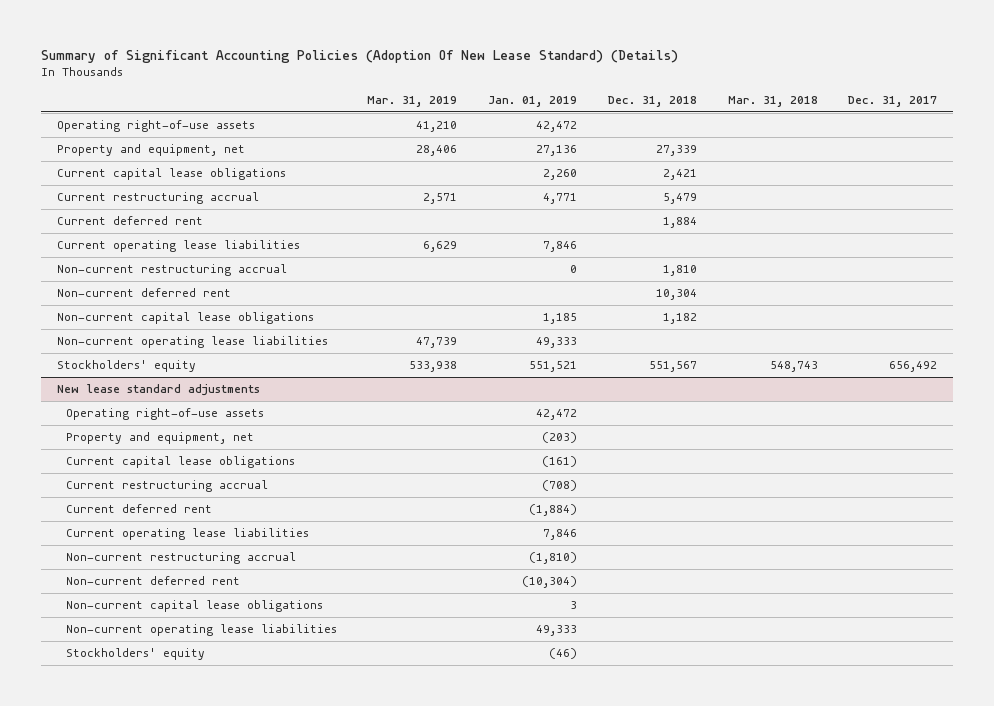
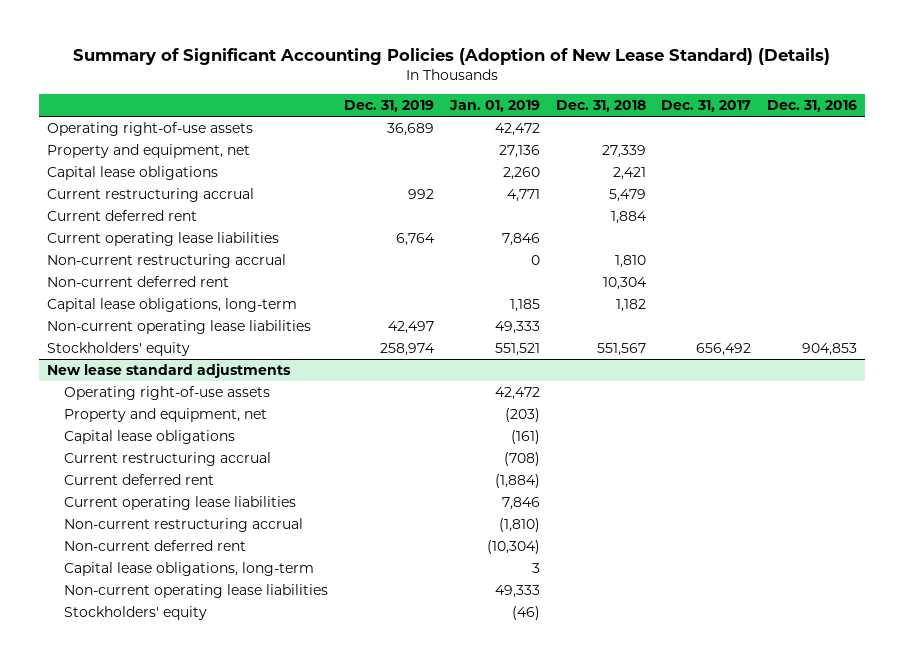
[41,49,679,63] Summary of Significant Accounting Policies (Adoption Of New Lease Standard) (Details) -> [72,47,830,65] Summary of Significant Accounting Policies (Adoption of New Lease Standard) (Details)
[367,95,458,107] Mar. 31, 2019 -> none
[727,95,818,107] Mar. 31, 2018 -> none
none -> [344,100,435,113] Dec. 31, 2019
none -> [767,100,858,113] Dec. 31, 2016
[56,168,286,181] Current capital lease obligations -> [46,165,218,180] Capital lease obligations
[56,312,314,325] Non-current capital lease obligations -> [46,297,297,312] Capital lease obligations, long-term
[65,456,295,469] Current capital lease obligations -> [64,429,236,444] Capital lease obligations
[65,600,323,613] Non-current capital lease obligations -> [64,561,315,576] Capital lease obligations, long-term

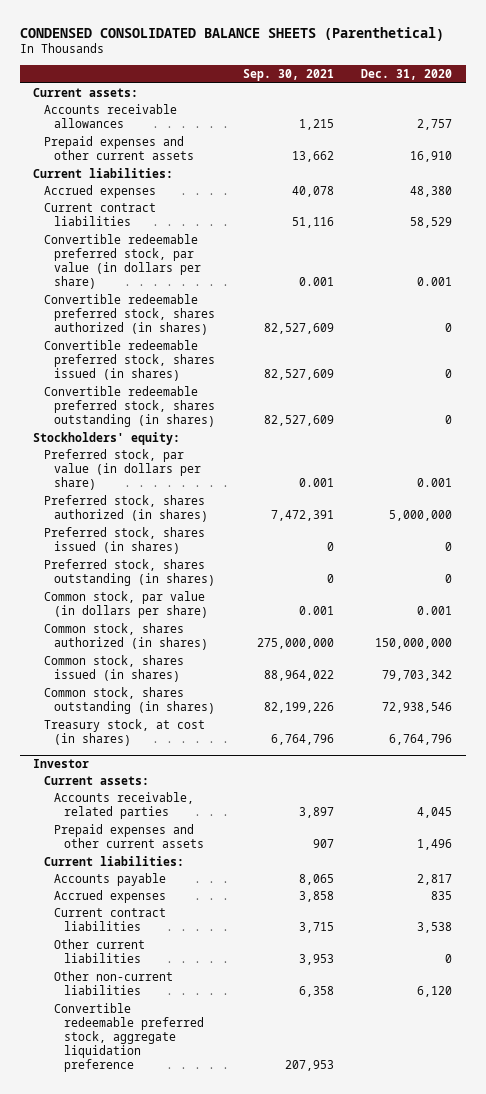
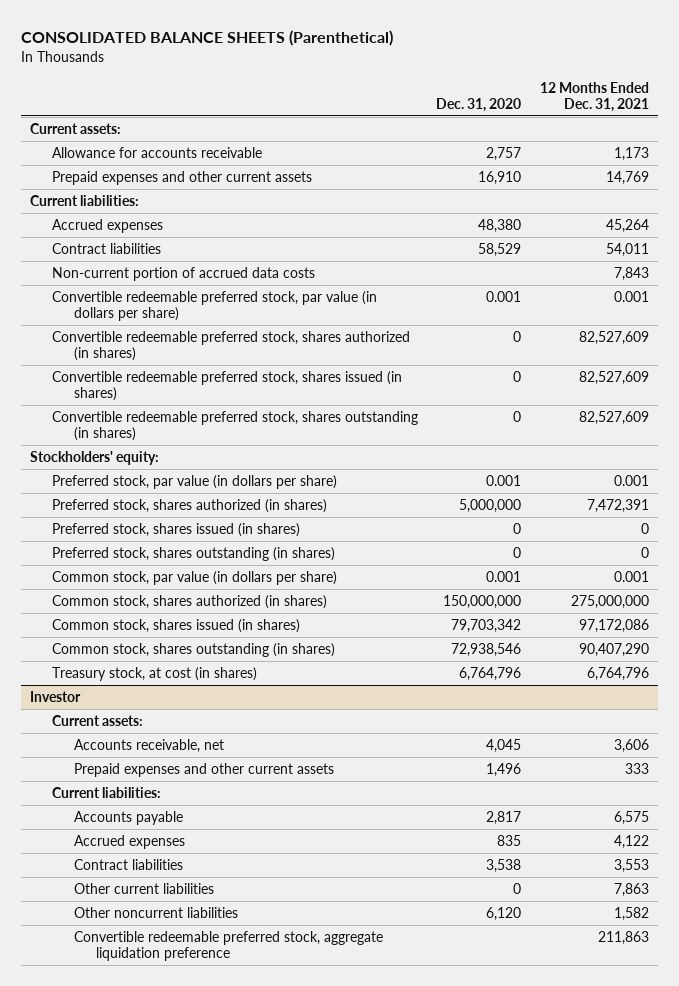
[19,26,444,41] CONDENSED CONSOLIDATED BALANCE SHEETS (Parenthetical) -> [20,29,393,46] CONSOLIDATED BALANCE SHEETS (Parenthetical)
[242,68,334,81] Sep. 30, 2021 -> none
none -> [540,81,650,113] 12 Months Ended Dec. 31, 2021
[43,103,177,129] Accounts receivable allowances -> [51,146,262,158] Allowance for accounts receivable
[43,202,156,227] Current contract liabilities -> [51,242,161,254] Contract liabilities
none -> [51,266,315,281] Non-current portion of accrued data costs
[53,791,194,820] Accounts receivable, related parties -> [73,738,224,753] Accounts receivable, net
[53,907,166,932] Current contract liabilities -> [73,858,183,870] Contract liabilities
[53,970,173,996] Other non-current liabilities -> [73,906,238,918] Other noncurrent liabilities

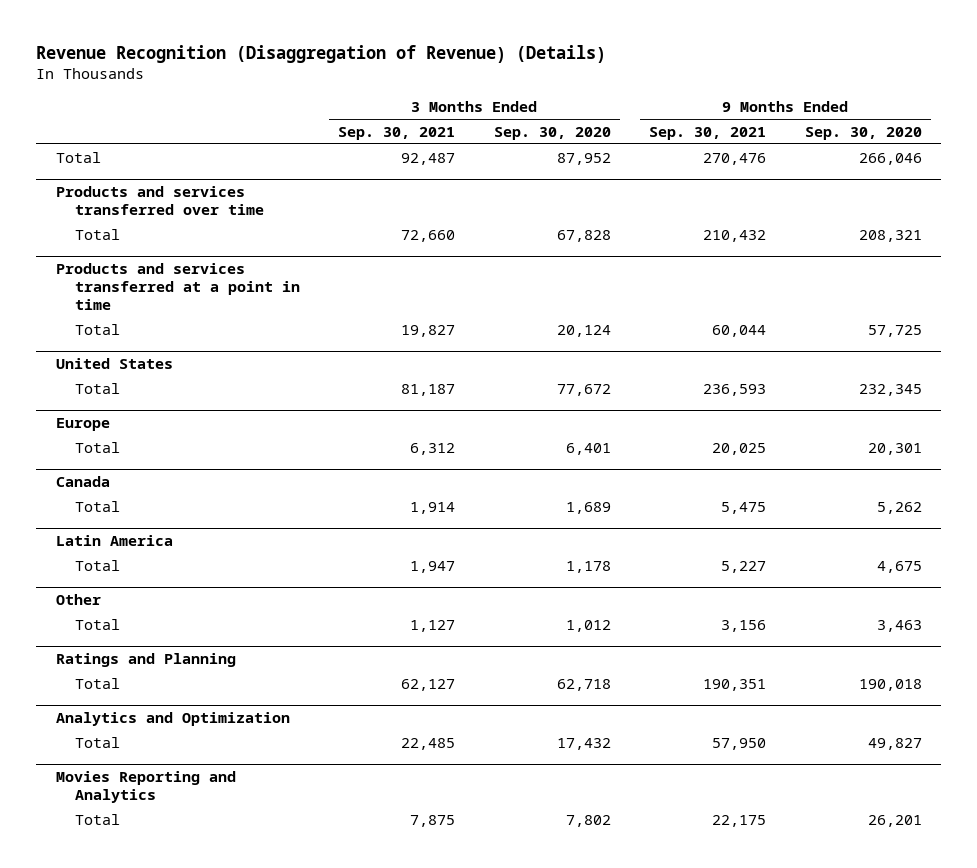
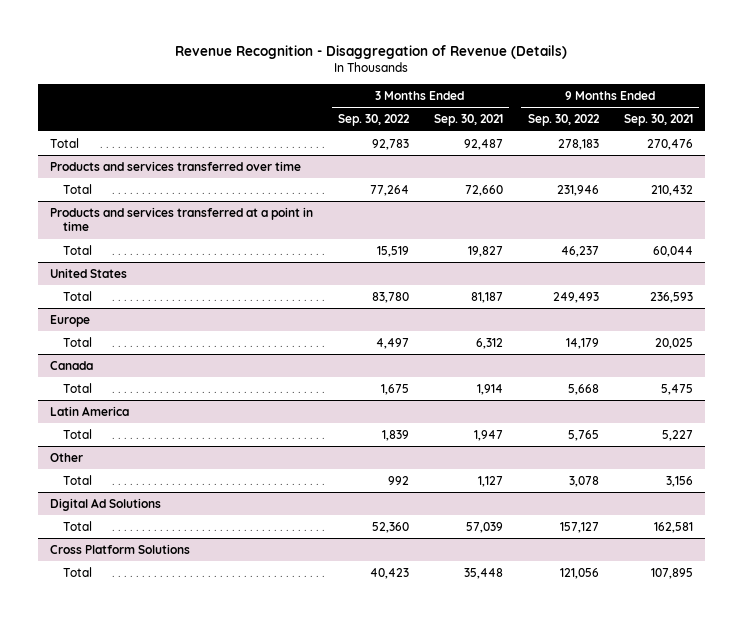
[36,45,607,64] Revenue Recognition (Disaggregation of Revenue) (Details) -> [175,45,568,60] Revenue Recognition - Disaggregation of Revenue (Details)
[493,126,611,140] Sep. 30, 2020 -> none
[804,126,922,140] Sep. 30, 2020 -> none
none -> [337,114,410,127] Sep. 30, 2022
none -> [527,114,600,127] Sep. 30, 2022
[55,652,236,667] Ratings and Planning -> none
[55,711,290,726] Analytics and Optimization -> none
[55,770,236,804] Movies Reporting and Analytics -> none
[74,813,120,825] Total -> none
none -> [50,497,162,511] Digital Ad Solutions
[401,678,456,691] 62,127 -> [465,521,503,533] 57,039
[703,678,767,691] 190,351 -> [653,521,693,533] 162,581
none -> [50,543,191,554] Cross Platform Solutions
[401,737,456,750] 22,485 -> [463,567,503,579] 35,448
[712,737,767,750] 57,950 -> [650,567,693,579] 107,895

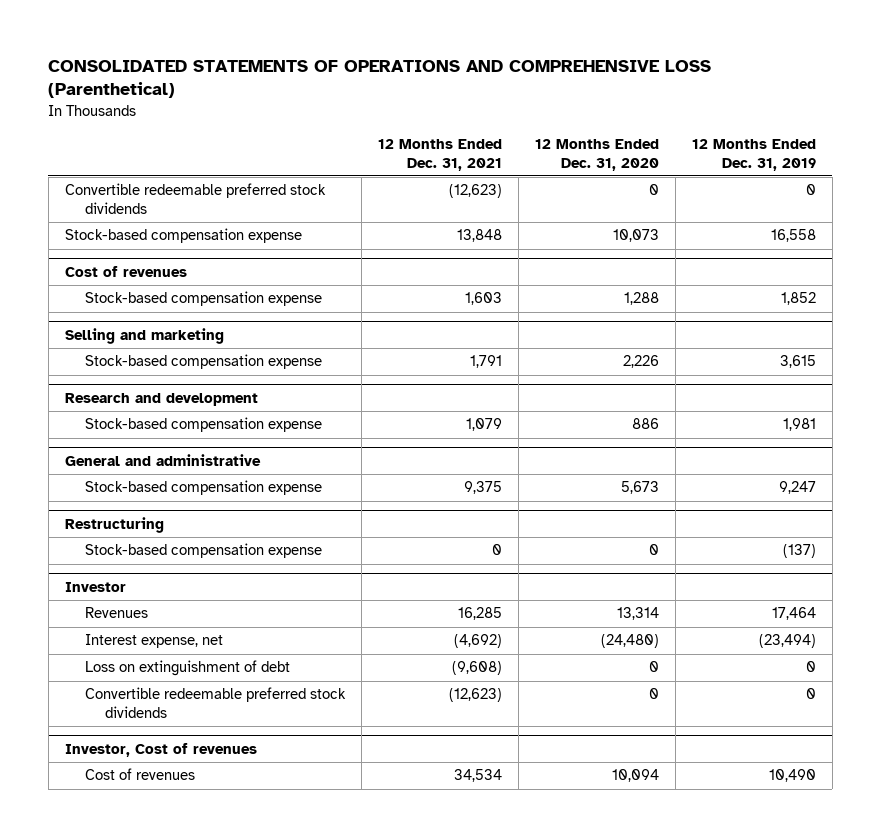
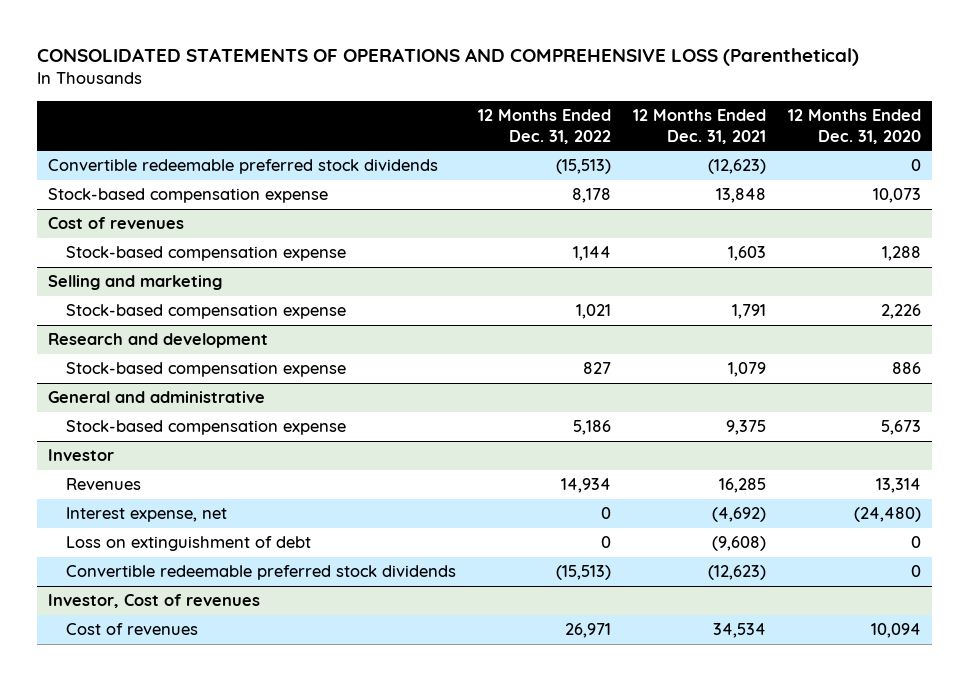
[691,139,816,171] 12 Months Ended Dec. 31, 2019 -> none
none -> [477,108,611,144] 12 Months Ended Dec. 31, 2022
[64,516,164,533] Restructuring -> none
[85,543,323,559] Stock-based compensation expense -> none

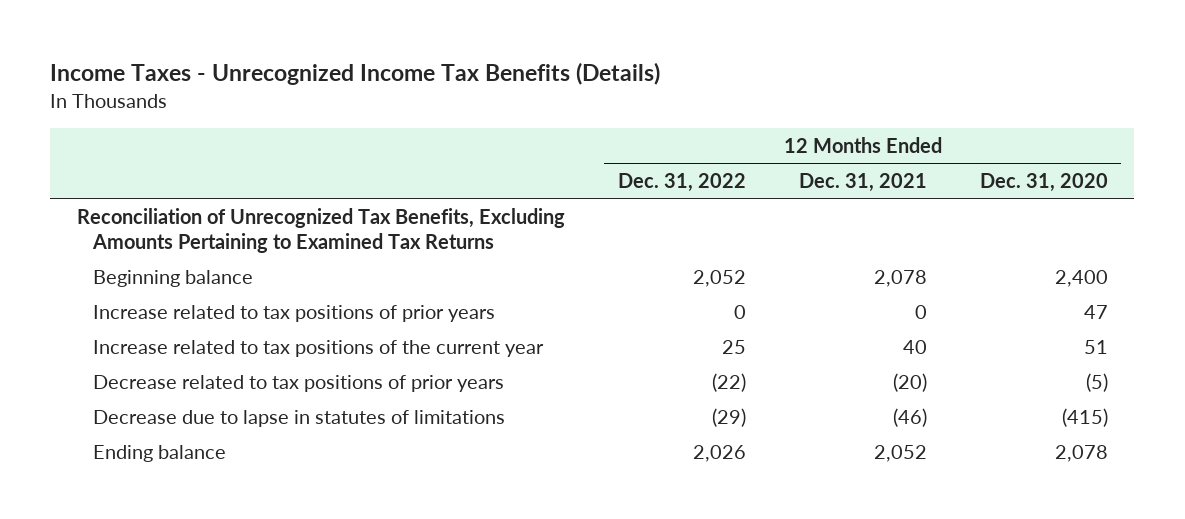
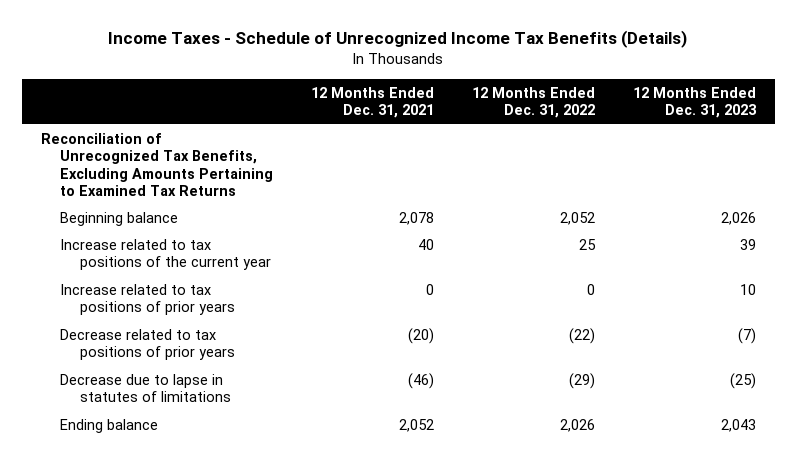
[50,62,661,86] Income Taxes - Unrecognized Income Tax Benefits (Details) -> [108,30,688,49] Income Taxes - Schedule of Unrecognized Income Tax Benefits (Details)
[979,172,1108,192] Dec. 31, 2020 -> none
none -> [632,86,757,119] 12 Months Ended Dec. 31, 2023
[93,304,496,322] Increase related to tax positions of prior years -> [60,283,236,316] Increase related to tax positions of prior years

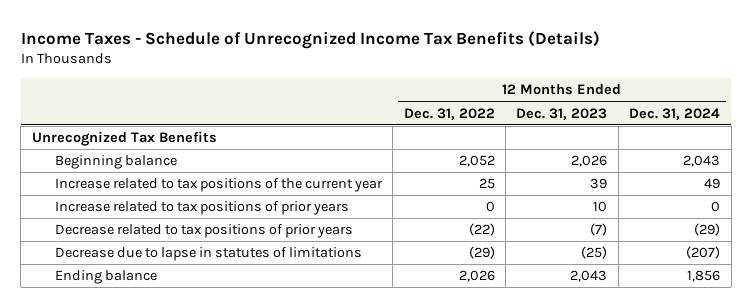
[311,86,435,119] 12 Months Ended Dec. 31, 2021 -> none
none -> [629,107,721,120] Dec. 31, 2024
[40,132,274,196] Reconciliation of Unrecognized Tax Benefits, Excluding Amounts Pertaining to Examined Tax Returns -> [31,131,217,147] Unrecognized Tax Benefits

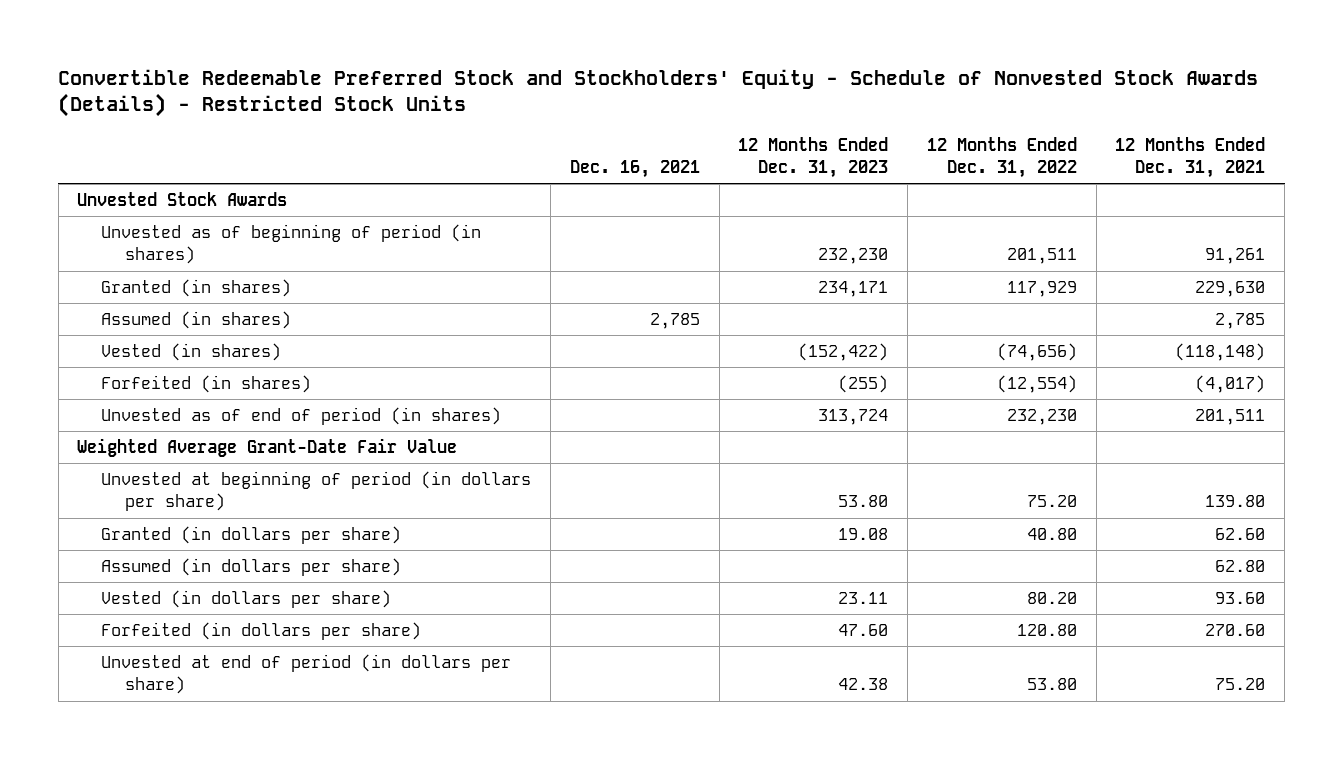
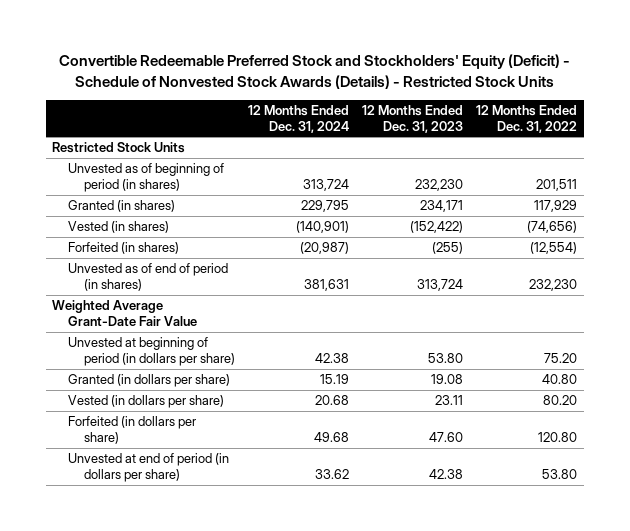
[58,68,1259,118] Convertible Redeemable Preferred Stock and Stockholders' Equity - Schedule of Nonvested Stock Awards (Details) - Restricted Stock Units -> [58,54,570,89] Convertible Redeemable Preferred Stock and Stockholders' Equity (Deficit) - Schedule of Nonvested Stock Awards (Details) - Restricted Stock Units
[569,159,700,178] Dec. 16, 2021 -> none
[1115,136,1266,178] 12 Months Ended Dec. 31, 2021 -> none
none -> [248,105,350,133] 12 Months Ended Dec. 31, 2024
[77,192,288,207] Unvested Stock Awards -> [52,142,186,154] Restricted Stock Units
[101,311,292,330] Assumed (in shares) -> none
[101,558,402,577] Assumed (in dollars per share) -> none

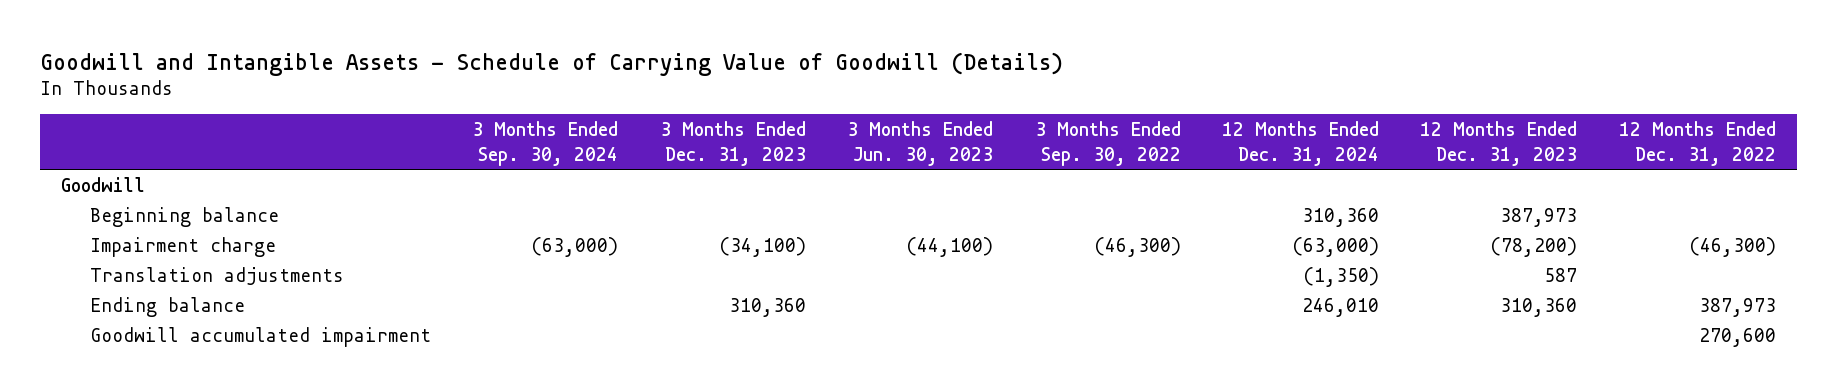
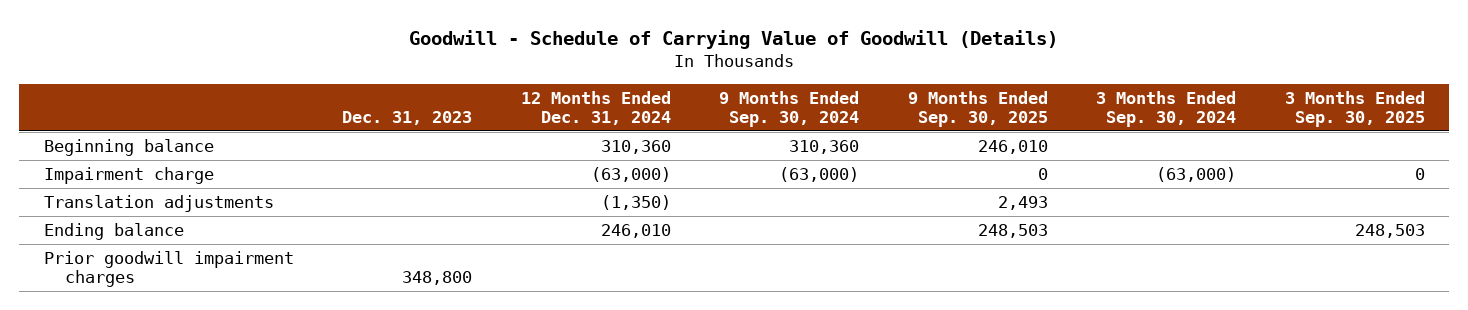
[39,51,1063,76] Goodwill and Intangible Assets - Schedule of Carrying Value of Goodwill (Details) -> [409,29,1059,49] Goodwill - Schedule of Carrying Value of Goodwill (Details)
[659,121,806,166] 3 Months Ended Dec. 31, 2023 -> none
[847,121,994,166] 3 Months Ended Jun. 30, 2023 -> none
[1034,121,1181,166] 3 Months Ended Sep. 30, 2022 -> none
[1420,121,1578,166] 12 Months Ended Dec. 31, 2023 -> none
[1618,121,1776,166] 12 Months Ended Dec. 31, 2022 -> none
none -> [342,110,473,125] Dec. 31, 2023
none -> [719,90,860,127] 9 Months Ended Sep. 30, 2024
none -> [907,90,1048,127] 9 Months Ended Sep. 30, 2025
none -> [1284,90,1425,127] 3 Months Ended Sep. 30, 2025
[60,176,145,192] Goodwill -> none
[89,326,431,347] Goodwill accumulated impairment -> [43,250,294,288] Prior goodwill impairment charges

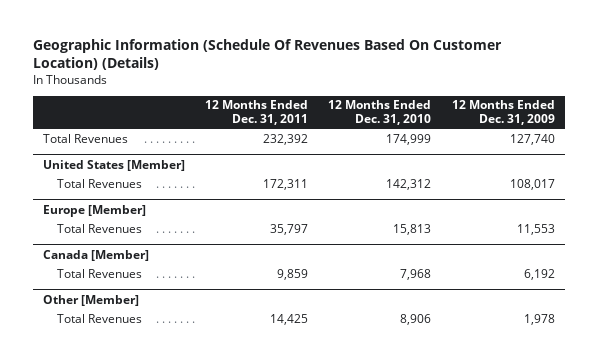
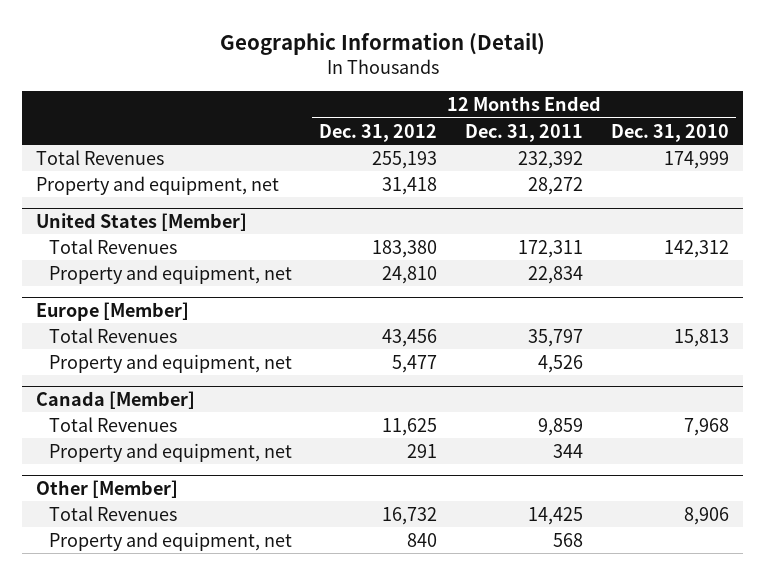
[32,39,502,71] Geographic Information (Schedule Of Revenues Based On Customer Location) (Details) -> [219,31,545,55] Geographic Information (Detail)
[451,100,555,125] 12 Months Ended Dec. 31, 2009 -> none
none -> [319,123,438,142] Dec. 31, 2012
none -> [36,175,280,195] Property and equipment, net
none -> [48,264,292,284] Property and equipment, net
none -> [48,353,292,373] Property and equipment, net
none -> [48,442,292,462] Property and equipment, net
none -> [48,531,292,551] Property and equipment, net

